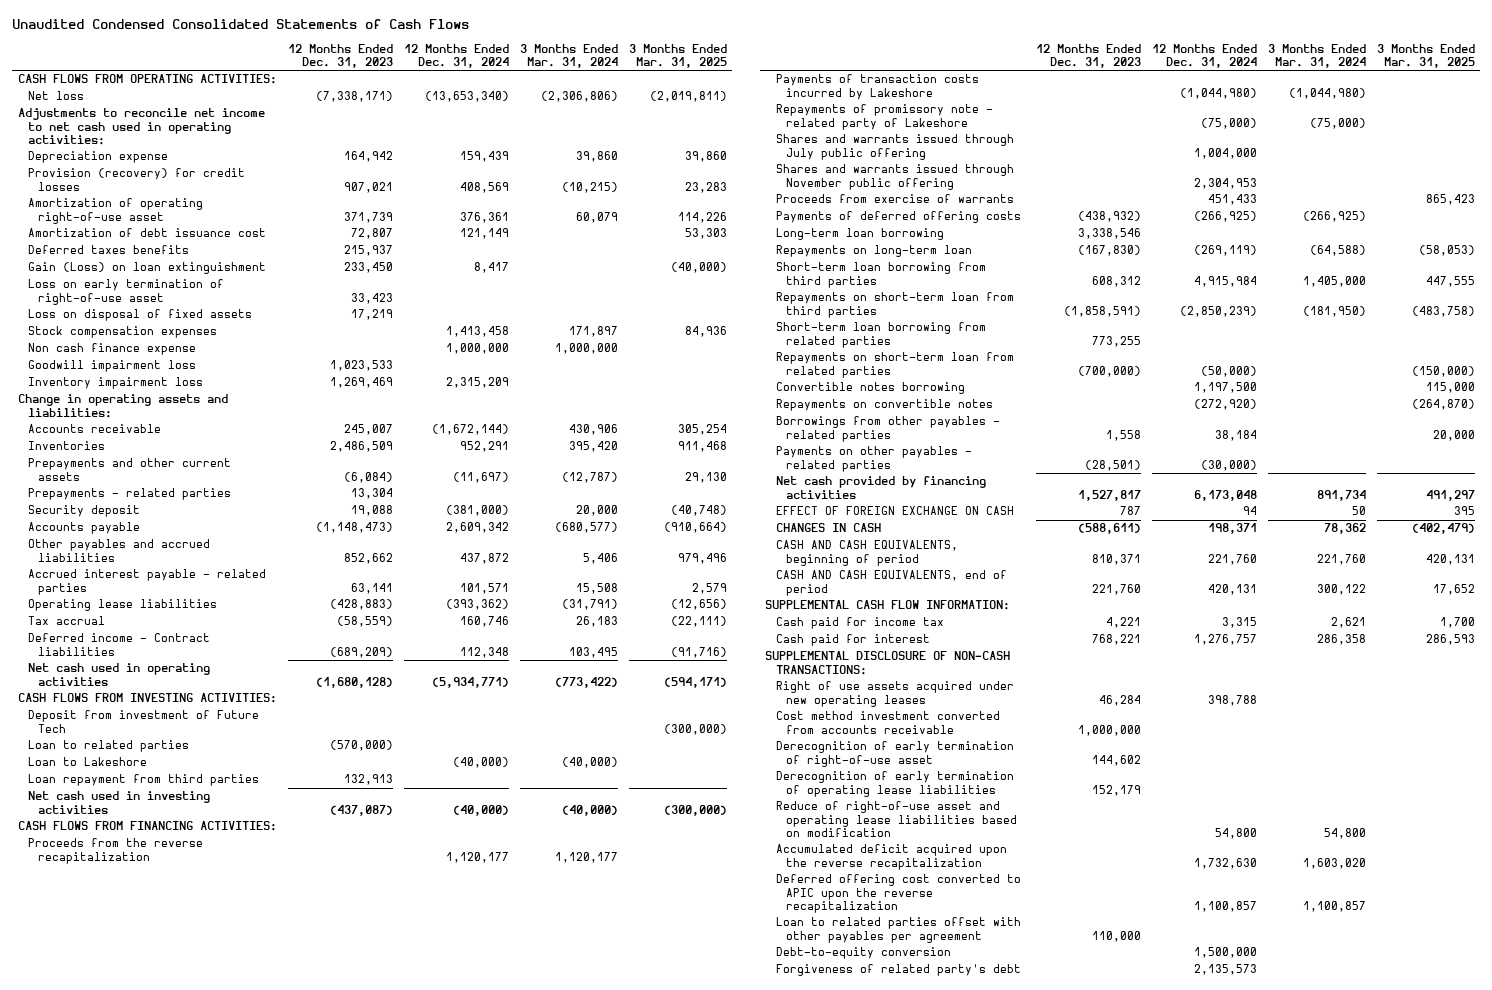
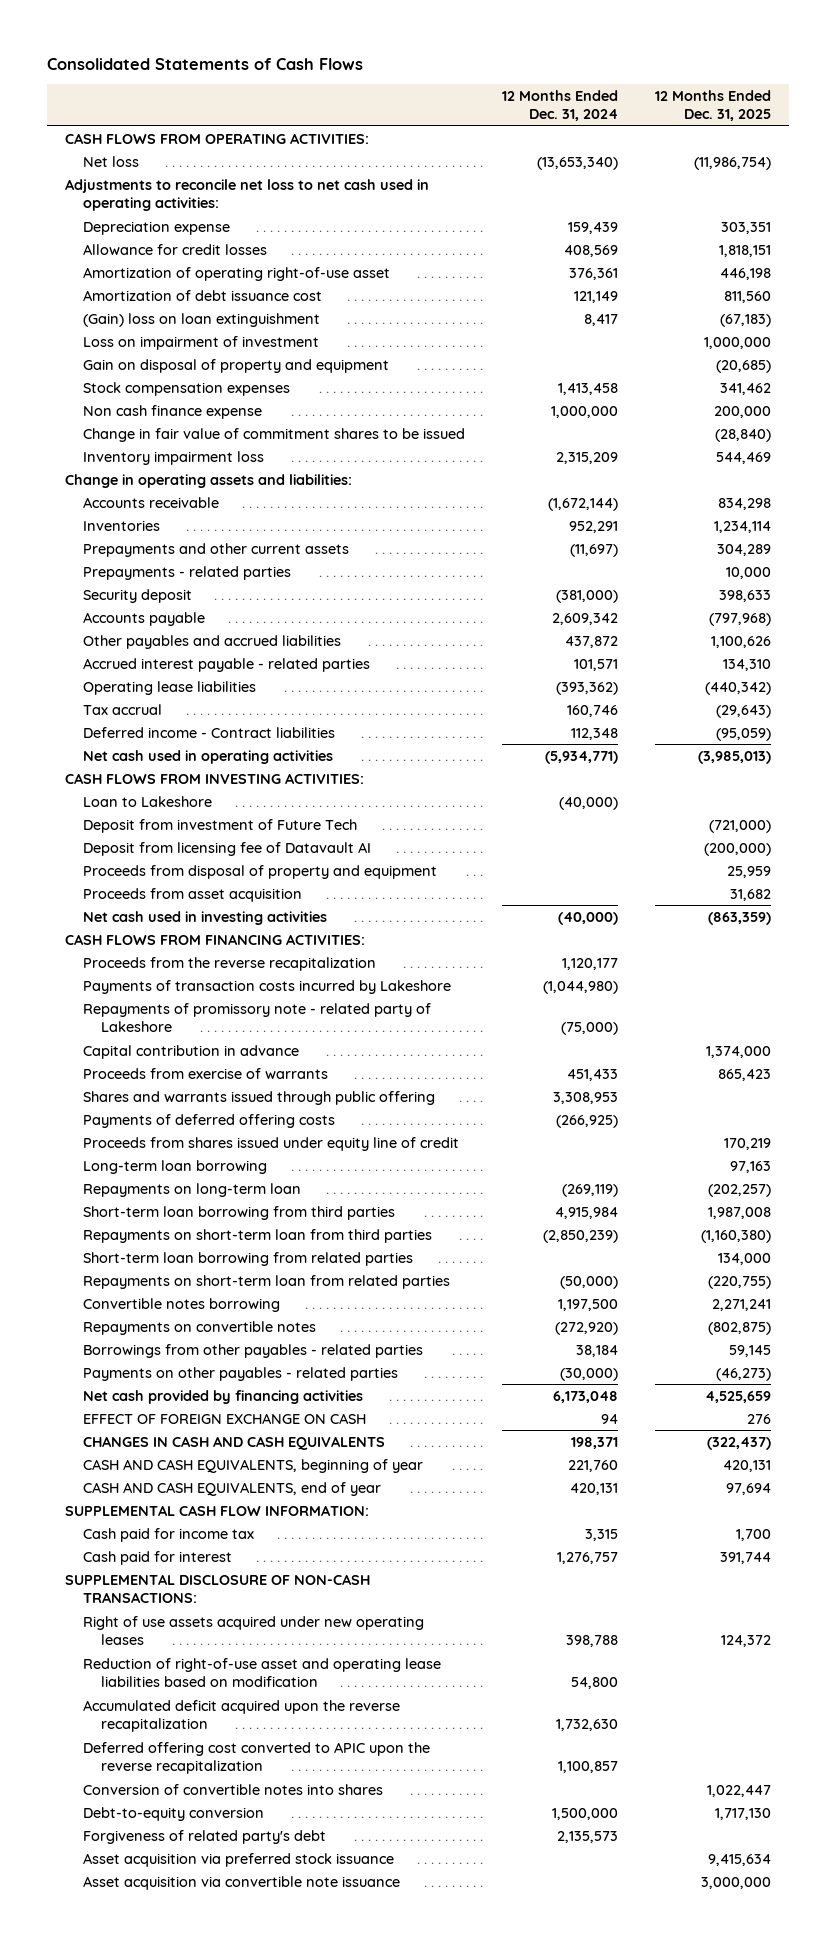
[12,19,470,30] Unaudited Condensed Consolidated Statements of Cash Flows -> [47,57,364,70] Consolidated Statements of Cash Flows
[287,43,393,69] 12 Months Ended Dec. 31, 2023 -> none
[519,43,618,69] 3 Months Ended Mar. 31, 2024 -> none
[628,43,727,69] 3 Months Ended Mar. 31, 2025 -> none
none -> [654,89,771,122] 12 Months Ended Dec. 31, 2025
[17,108,265,146] Adjustments to reconcile net income to net cash used in operating activities: -> [65,178,430,212] Adjustments to reconcile net loss to net cash used in operating activities:
[28,168,246,191] Provision (recovery) for credit losses -> [82,243,267,255] Allowance for credit losses
[28,245,190,255] Deferred taxes benefits -> none
[28,279,225,305] Loss on early termination of right-of-use asset -> none
[28,262,267,275] Gain (Loss) on loan extinguishment -> [82,312,320,327] (Gain) loss on loan extinguishment
none -> [82,335,319,350] Loss on impairment of investment
[28,309,253,322] Loss on disposal of fixed assets -> [82,358,389,373] Gain on disposal of property and equipment
[28,360,197,373] Goodwill impairment loss -> none
none -> [82,427,465,442] Change in fair value of commitment shares to be issued
[28,740,190,753] Loan to related parties -> none
[28,774,260,787] Loan repayment from third parties -> none
[28,710,260,733] Deposit from investment of Future Tech -> [82,818,357,833] Deposit from investment of Future Tech
none -> [82,841,371,856] Deposit from licensing fee of Datavault AI
none -> [82,864,437,879] Proceeds from disposal of property and equipment
none -> [82,887,302,902] Proceeds from asset acquisition
[775,134,1014,160] Shares and warrants issued through July public offering -> none
[775,164,1014,190] Shares and warrants issued through November public offering -> none
none -> [82,1044,299,1059] Capital contribution in advance
none -> [82,1090,435,1105] Shares and warrants issued through public offering
none -> [82,1136,459,1151] Proceeds from shares issued under equity line of credit
[775,523,881,533] CHANGES IN CASH -> [82,1435,385,1450] CHANGES IN CASH AND CASH EQUIVALENTS
[775,540,958,566] CASH AND CASH EQUIVALENTS, beginning of period -> [82,1458,423,1473] CASH AND CASH EQUIVALENTS, beginning of year
[775,570,1007,596] CASH AND CASH EQUIVALENTS, end of period -> [82,1481,381,1496] CASH AND CASH EQUIVALENTS, end of year
[775,711,1000,734] Cost method investment converted from accounts receivable -> none
[775,741,1014,767] Derecognition of early termination of right-of-use asset -> none
[775,771,1014,797] Derecognition of early termination of operating lease liabilities -> none
[775,801,1017,838] Reduce of right-of-use asset and operating lease liabilities based on modification -> [82,1657,441,1688] Reduction of right-of-use asset and operating lease liabilities based on modification
[775,917,1021,943] Loan to related parties offset with other payables per agreement -> none
none -> [82,1783,383,1795] Conversion of convertible notes into shares
none -> [82,1852,394,1867] Asset acquisition via preferred stock issuance
none -> [82,1875,400,1890] Asset acquisition via convertible note issuance

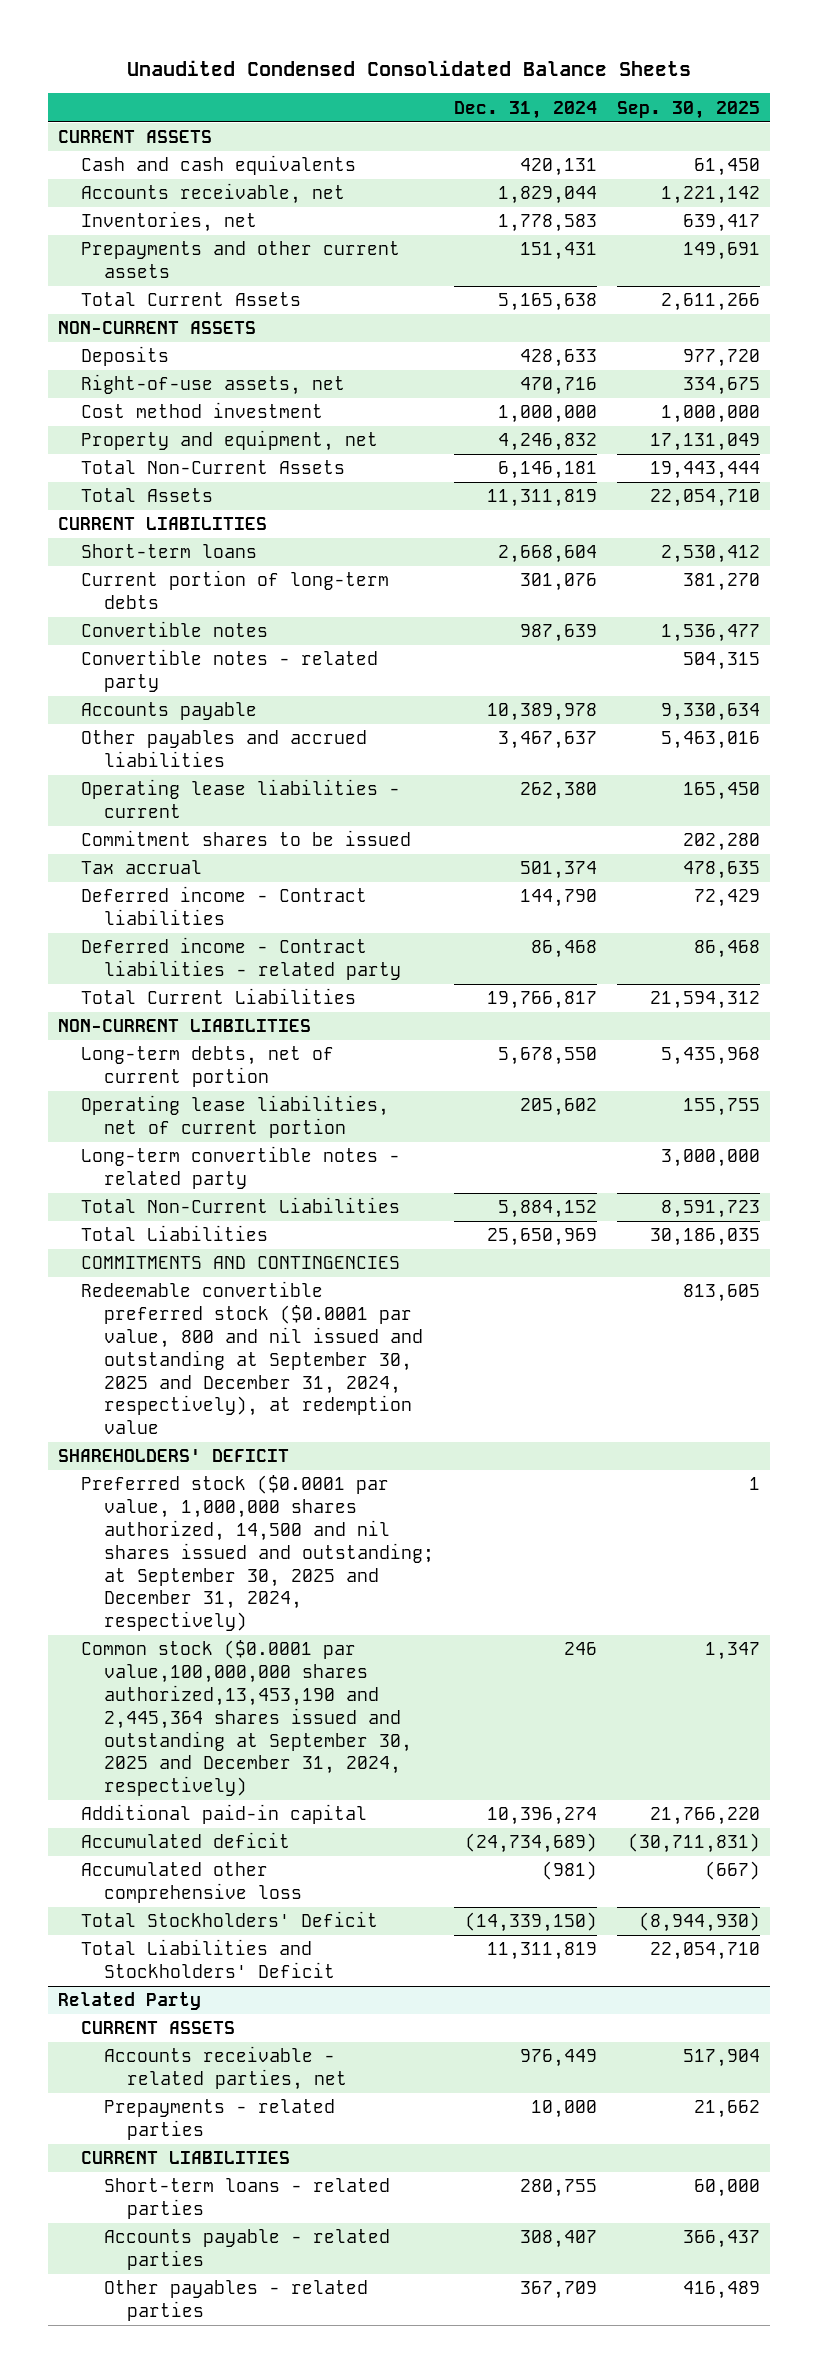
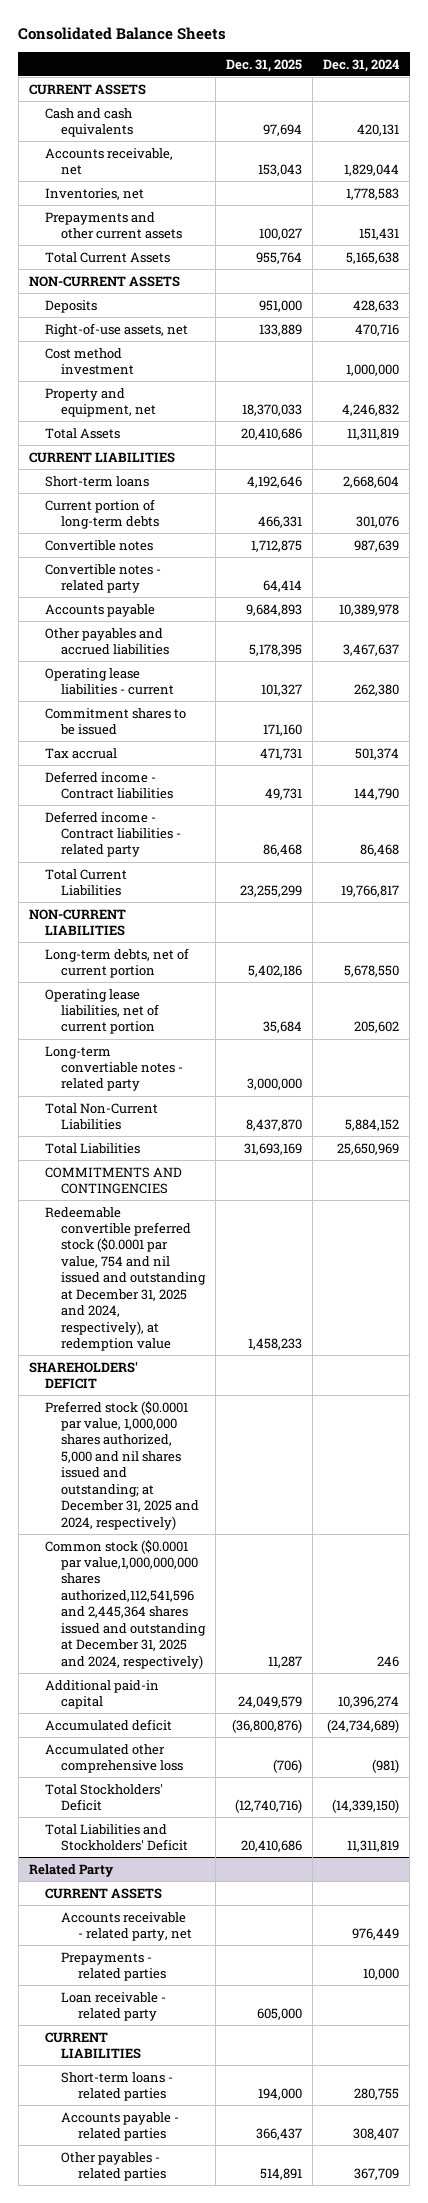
[126,59,691,76] Unaudited Condensed Consolidated Balance Sheets -> [18,26,227,40] Consolidated Balance Sheets
[616,100,760,119] Sep. 30, 2025 -> none
none -> [226,58,303,72] Dec. 31, 2025
[81,460,346,475] Total Non-Current Assets -> none
[81,1146,401,1190] Long-term convertible notes - related party -> [45,1045,184,1092] Long-term convertiable notes - related party
[81,1281,424,1435] Redeemable convertible preferred stock ($0.0001 par value, 800 and nil issued and outstanding at September 30, 2025 and December 31, 2024, respectively), at redemption value -> [45,1206,207,1352] Redeemable convertible preferred stock ($0.0001 par value, 754 and nil issued and outstanding at December 31, 2025 and 2024, respectively), at redemption value
[81,1475,435,1632] Preferred stock ($0.0001 par value, 1,000,000 shares authorized, 14,500 and nil shares issued and outstanding; at September 30, 2025 and December 31, 2024, respectively) -> [45,1400,200,1530] Preferred stock ($0.0001 par value, 1,000,000 shares authorized, 5,000 and nil shares issued and outstanding; at December 31, 2025 and 2024, respectively)
[81,1640,413,1797] Common stock ($0.0001 par value,100,000,000 shares authorized,13,453,190 and 2,445,364 shares issued and outstanding at September 30, 2025 and December 31, 2024, respectively) -> [45,1539,207,1669] Common stock ($0.0001 par value,1,000,000,000 shares authorized,112,541,596 and 2,445,364 shares issued and outstanding at December 31, 2025 and 2024, respectively)
[104,2046,348,2091] Accounts receivable - related parties, net -> [61,1911,192,1942] Accounts receivable - related party, net
none -> [61,1991,167,2022] Loan receivable - related party

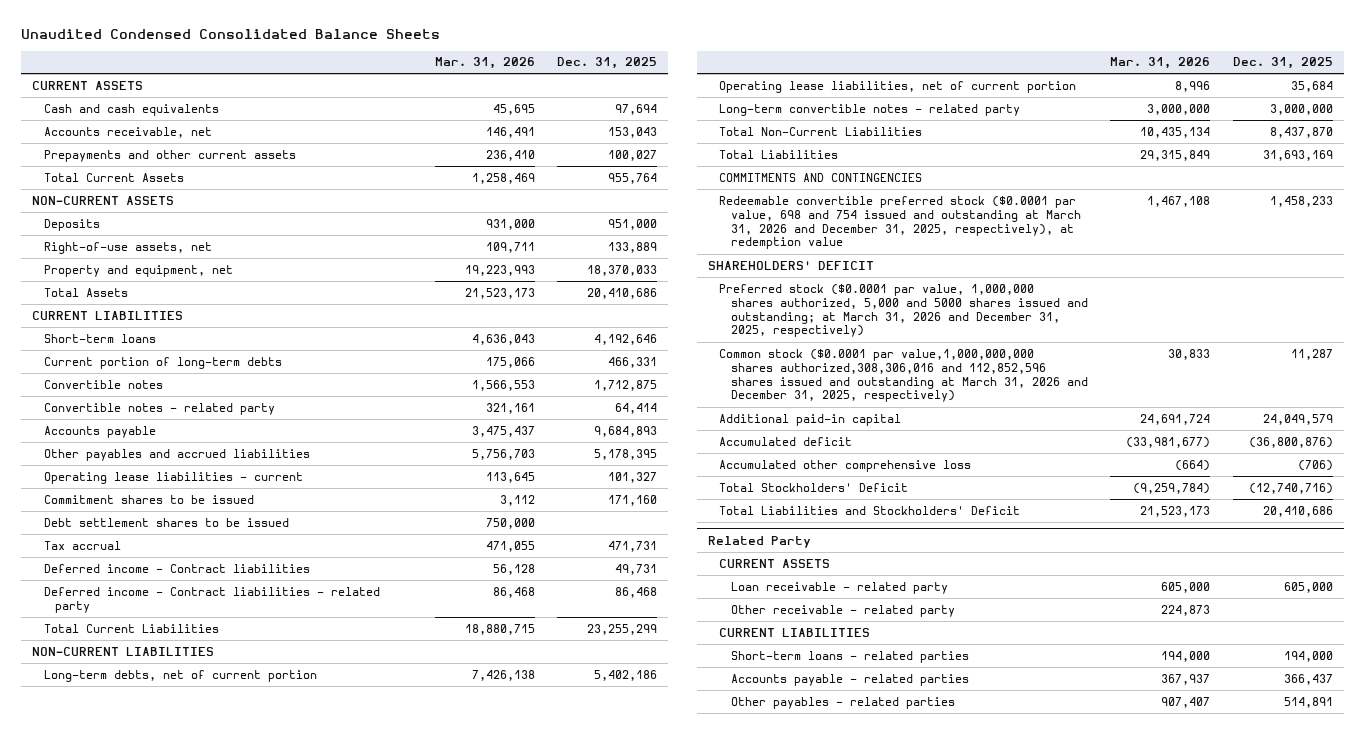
[18,26,227,40] Consolidated Balance Sheets -> [21,29,441,40] Unaudited Condensed Consolidated Balance Sheets
[323,58,400,72] Dec. 31, 2024 -> none
none -> [434,57,535,70] Mar. 31, 2026
[45,187,145,200] Inventories, net -> none
[45,347,135,376] Cost method investment -> none
none -> [43,517,289,527] Debt settlement shares to be issued
[45,1045,184,1092] Long-term convertiable notes - related party -> [719,103,1021,116] Long-term convertible notes - related party
[45,1206,207,1352] Redeemable convertible preferred stock ($0.0001 par value, 754 and nil issued and outstanding at December 31, 2025 and 2024, respectively), at redemption value -> [719,195,1081,250] Redeemable convertible preferred stock ($0.0001 par value, 698 and 754 issued and outstanding at March 31, 2026 and December 31, 2025, respectively), at redemption value
[45,1400,200,1530] Preferred stock ($0.0001 par value, 1,000,000 shares authorized, 5,000 and nil shares issued and outstanding; at December 31, 2025 and 2024, respectively) -> [719,283,1088,338] Preferred stock ($0.0001 par value, 1,000,000 shares authorized, 5,000 and 5000 shares issued and outstanding; at March 31, 2026 and December 31, 2025, respectively)
[45,1539,207,1669] Common stock ($0.0001 par value,1,000,000,000 shares authorized,112,541,596 and 2,445,364 shares issued and outstanding at December 31, 2025 and 2024, respectively) -> [719,348,1088,403] Common stock ($0.0001 par value,1,000,000,000 shares authorized,308,306,016 and 112,852,596 shares issued and outstanding at March 31, 2026 and December 31, 2025, respectively)
[61,1911,192,1942] Accounts receivable - related party, net -> none
[61,1951,166,1982] Prepayments - related parties -> none
none -> [730,604,955,617] Other receivable - related party

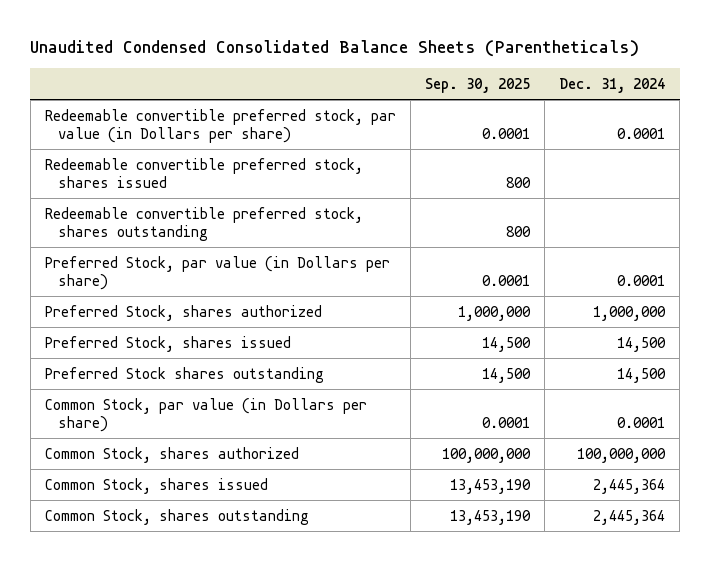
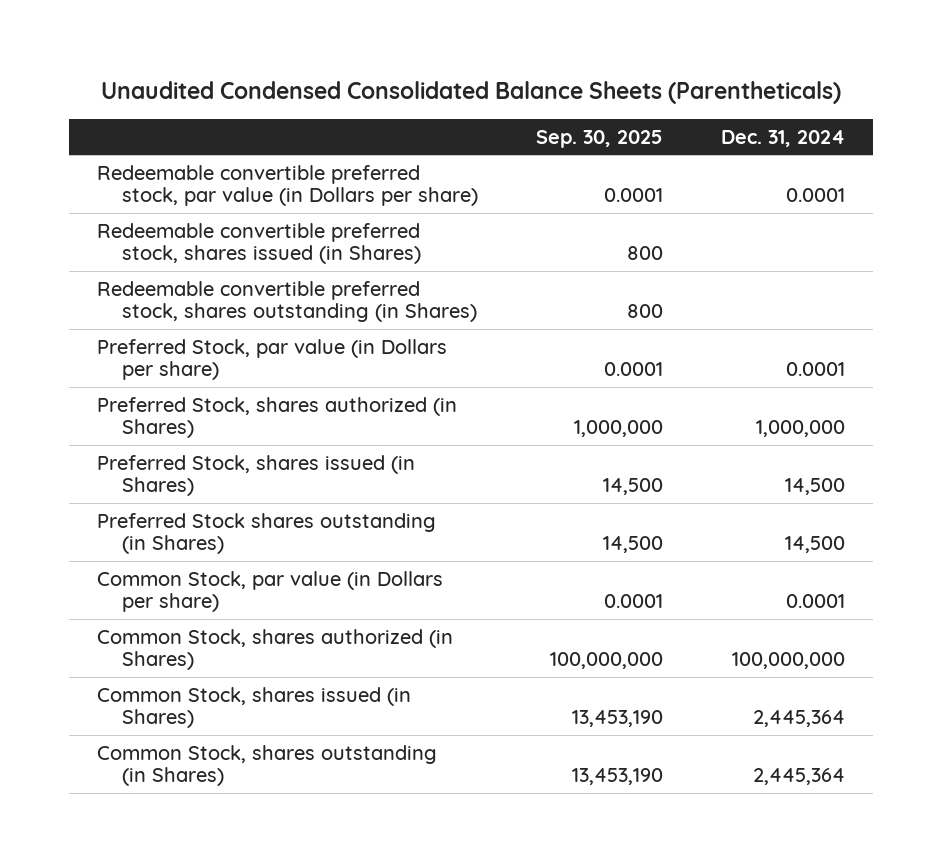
[44,157,363,189] Redeemable convertible preferred stock, shares issued -> [97,222,422,265] Redeemable convertible preferred stock, shares issued (in Shares)
[44,206,363,242] Redeemable convertible preferred stock, shares outstanding -> [97,280,478,323] Redeemable convertible preferred stock, shares outstanding (in Shares)
[44,304,322,321] Preferred Stock, shares authorized -> [97,396,458,439] Preferred Stock, shares authorized (in Shares)
[44,335,291,352] Preferred Stock, shares issued -> [97,454,416,497] Preferred Stock, shares issued (in Shares)
[44,366,324,383] Preferred Stock shares outstanding -> [97,512,437,555] Preferred Stock shares outstanding (in Shares)
[44,446,299,463] Common Stock, shares authorized -> [97,628,454,671] Common Stock, shares authorized (in Shares)
[44,477,268,494] Common Stock, shares issued -> [97,686,412,729] Common Stock, shares issued (in Shares)
[44,508,309,525] Common Stock, shares outstanding -> [97,744,438,787] Common Stock, shares outstanding (in Shares)

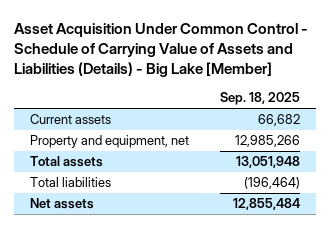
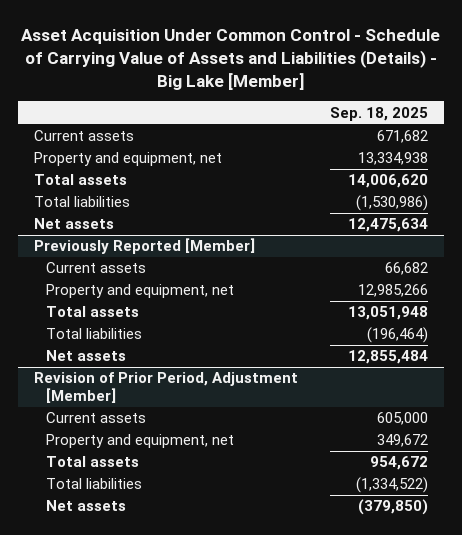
none -> [33,130,134,142] Current assets
none -> [33,152,222,167] Property and equipment, net
none -> [33,174,127,186] Total assets
none -> [33,196,130,208] Total liabilities
none -> [33,218,114,230] Net assets
none -> [33,238,255,255] Previously Reported [Member]
none -> [33,372,298,403] Revision of Prior Period, Adjustment [Member]
none -> [46,412,147,424] Current assets
none -> [46,434,235,449] Property and equipment, net
none -> [46,456,140,468] Total assets
none -> [46,478,143,490] Total liabilities
none -> [46,500,127,512] Net assets

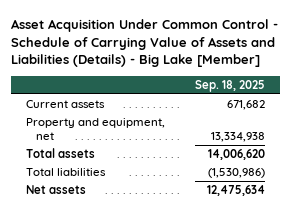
[33,238,255,255] Previously Reported [Member] -> none
[46,262,147,274] Current assets -> none
[46,284,235,299] Property and equipment, net -> none
[46,306,140,318] Total assets -> none
[46,328,143,340] Total liabilities -> none
[46,350,127,362] Net assets -> none
[33,372,298,403] Revision of Prior Period, Adjustment [Member] -> none
[46,412,147,424] Current assets -> none
[46,434,235,449] Property and equipment, net -> none
[46,456,140,468] Total assets -> none
[46,478,143,490] Total liabilities -> none
[46,500,127,512] Net assets -> none

